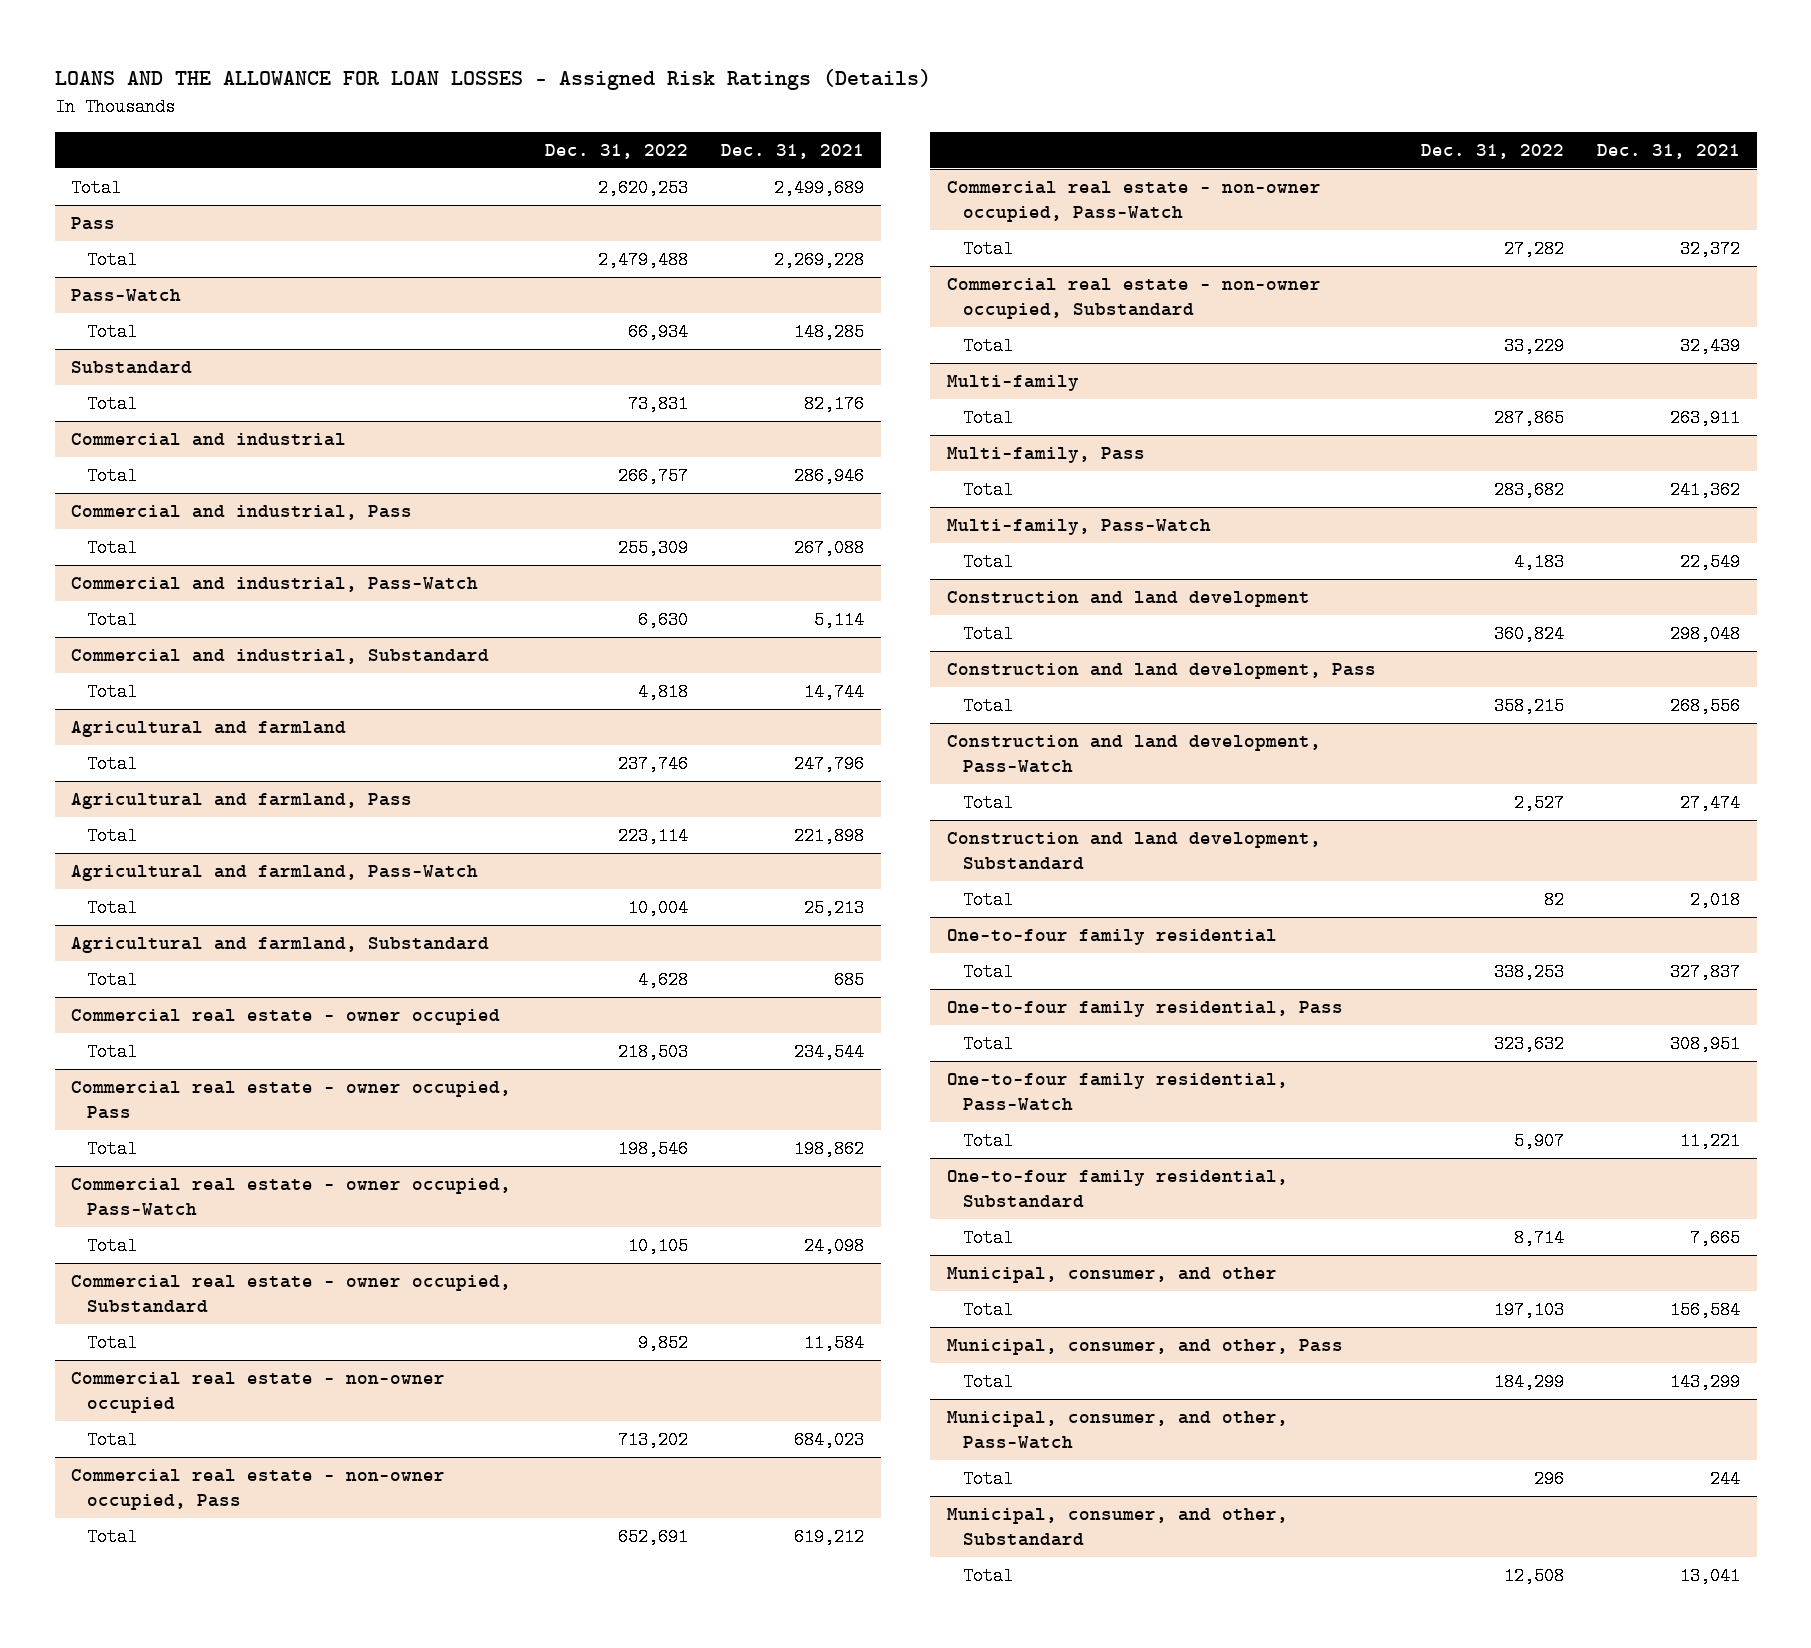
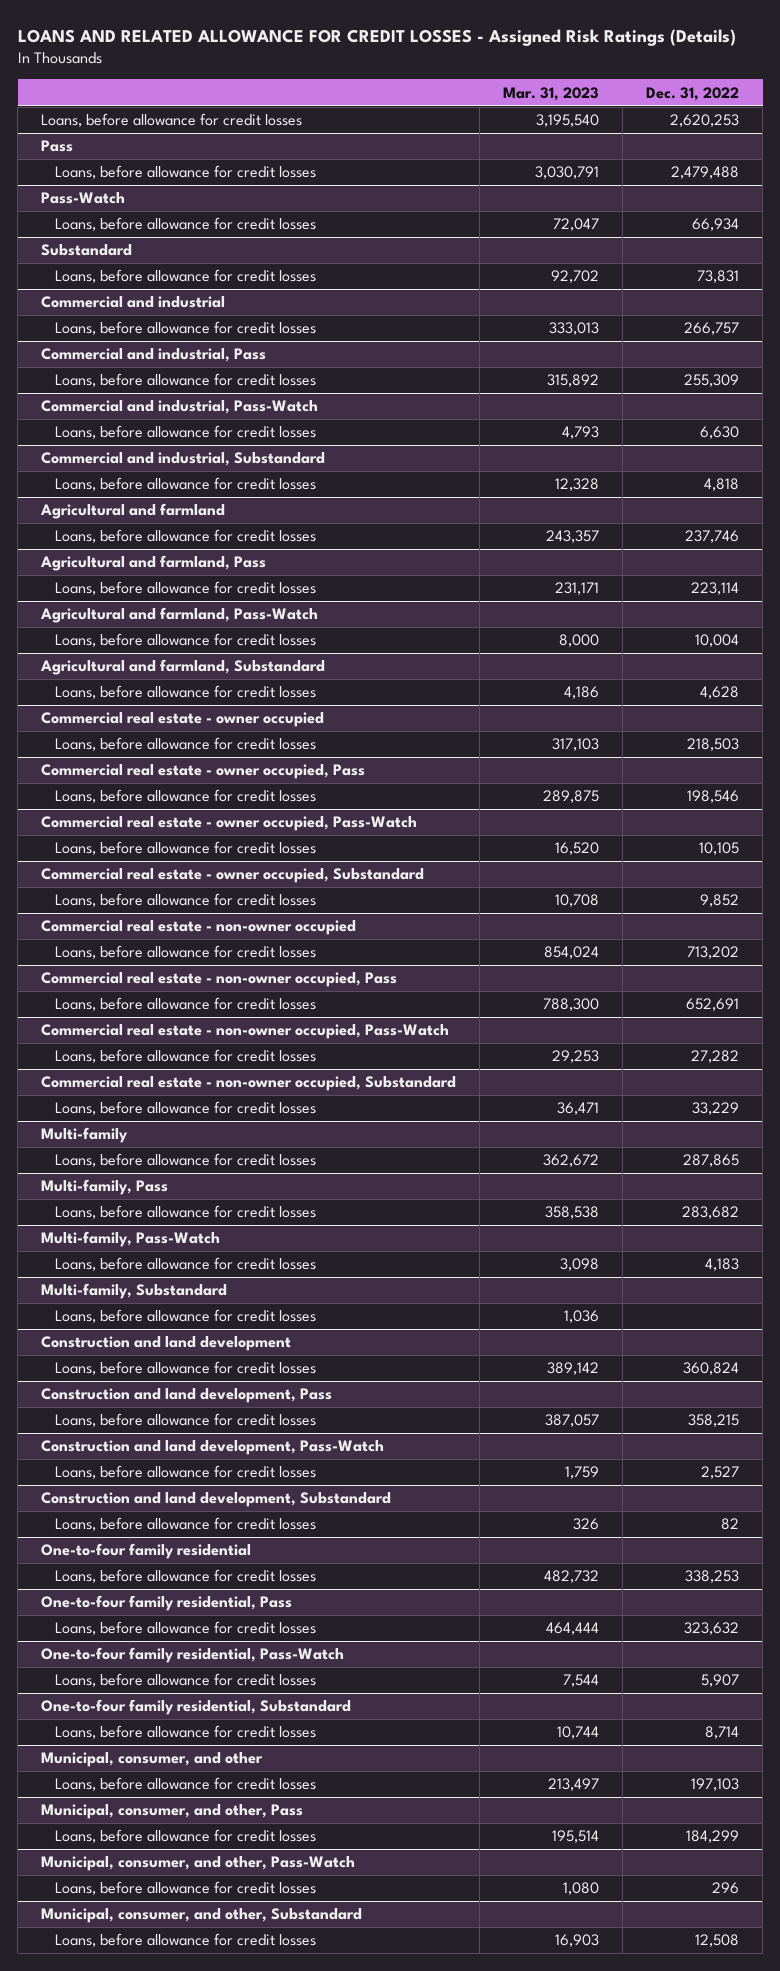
[54,69,931,91] LOANS AND THE ALLOWANCE FOR LOAN LOSSES - Assigned Risk Ratings (Details) -> [17,29,736,47] LOANS AND RELATED ALLOWANCE FOR CREDIT LOSSES - Assigned Risk Ratings (Details)
[721,143,865,159] Dec. 31, 2021 -> none
none -> [503,86,600,101] Mar. 31, 2023
[71,179,122,198] Total -> [41,113,303,128] Loans, before allowance for credit losses
[87,251,138,270] Total -> [54,165,316,180] Loans, before allowance for credit losses
[87,323,138,342] Total -> [54,217,316,232] Loans, before allowance for credit losses
[87,395,138,414] Total -> [54,269,316,284] Loans, before allowance for credit losses
[87,467,138,486] Total -> [54,321,316,336] Loans, before allowance for credit losses
[87,539,138,558] Total -> [54,373,316,388] Loans, before allowance for credit losses
[87,611,138,630] Total -> [54,425,316,440] Loans, before allowance for credit losses
[87,683,138,702] Total -> [54,477,316,492] Loans, before allowance for credit losses
[87,755,138,774] Total -> [54,529,316,544] Loans, before allowance for credit losses
[87,827,138,846] Total -> [54,581,316,596] Loans, before allowance for credit losses
[87,899,138,918] Total -> none
none -> [54,633,316,648] Loans, before allowance for credit losses
[87,971,138,990] Total -> [54,685,316,700] Loans, before allowance for credit losses
[87,1043,138,1062] Total -> [54,737,316,752] Loans, before allowance for credit losses
[87,1140,138,1159] Total -> [54,789,316,804] Loans, before allowance for credit losses
[87,1237,138,1256] Total -> [54,841,316,856] Loans, before allowance for credit losses
[87,1334,138,1353] Total -> [54,893,316,908] Loans, before allowance for credit losses
[87,1431,138,1450] Total -> [54,945,316,960] Loans, before allowance for credit losses
[87,1528,138,1547] Total -> [54,997,316,1012] Loans, before allowance for credit losses
[962,240,1013,259] Total -> [54,1049,316,1064] Loans, before allowance for credit losses
[962,337,1013,356] Total -> [54,1101,316,1116] Loans, before allowance for credit losses
[962,409,1013,428] Total -> [54,1153,316,1168] Loans, before allowance for credit losses
[962,481,1013,500] Total -> [54,1205,316,1220] Loans, before allowance for credit losses
[962,553,1013,572] Total -> [54,1257,316,1272] Loans, before allowance for credit losses
none -> [41,1283,228,1300] Multi-family, Substandard
none -> [54,1309,316,1324] Loans, before allowance for credit losses
[962,625,1013,644] Total -> [54,1361,316,1376] Loans, before allowance for credit losses
[962,697,1013,716] Total -> [54,1413,316,1428] Loans, before allowance for credit losses
[962,794,1013,813] Total -> [54,1465,316,1480] Loans, before allowance for credit losses
[962,891,1013,910] Total -> none
none -> [54,1517,316,1532] Loans, before allowance for credit losses
[962,963,1013,982] Total -> [54,1569,316,1584] Loans, before allowance for credit losses
[962,1035,1013,1054] Total -> [54,1621,316,1636] Loans, before allowance for credit losses
[962,1132,1013,1151] Total -> [54,1673,316,1688] Loans, before allowance for credit losses
[962,1229,1013,1248] Total -> [54,1725,316,1740] Loans, before allowance for credit losses
[962,1301,1013,1320] Total -> [54,1777,316,1792] Loans, before allowance for credit losses
[962,1373,1013,1392] Total -> [54,1829,316,1844] Loans, before allowance for credit losses
[962,1470,1013,1489] Total -> [54,1881,316,1896] Loans, before allowance for credit losses
[962,1567,1013,1586] Total -> [54,1933,316,1948] Loans, before allowance for credit losses

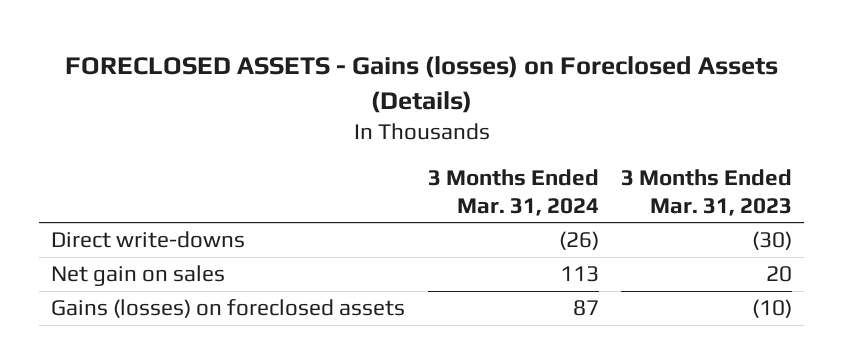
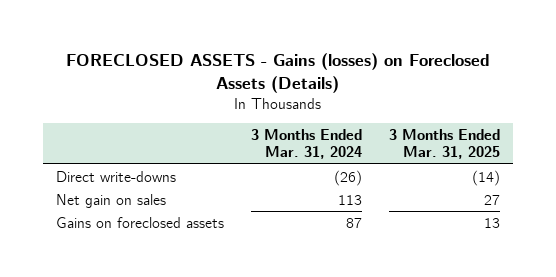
[621,169,793,216] 3 Months Ended Mar. 31, 2023 -> none
none -> [388,129,500,160] 3 Months Ended Mar. 31, 2025
[50,299,405,319] Gains (losses) on foreclosed assets -> [56,216,225,228] Gains on foreclosed assets

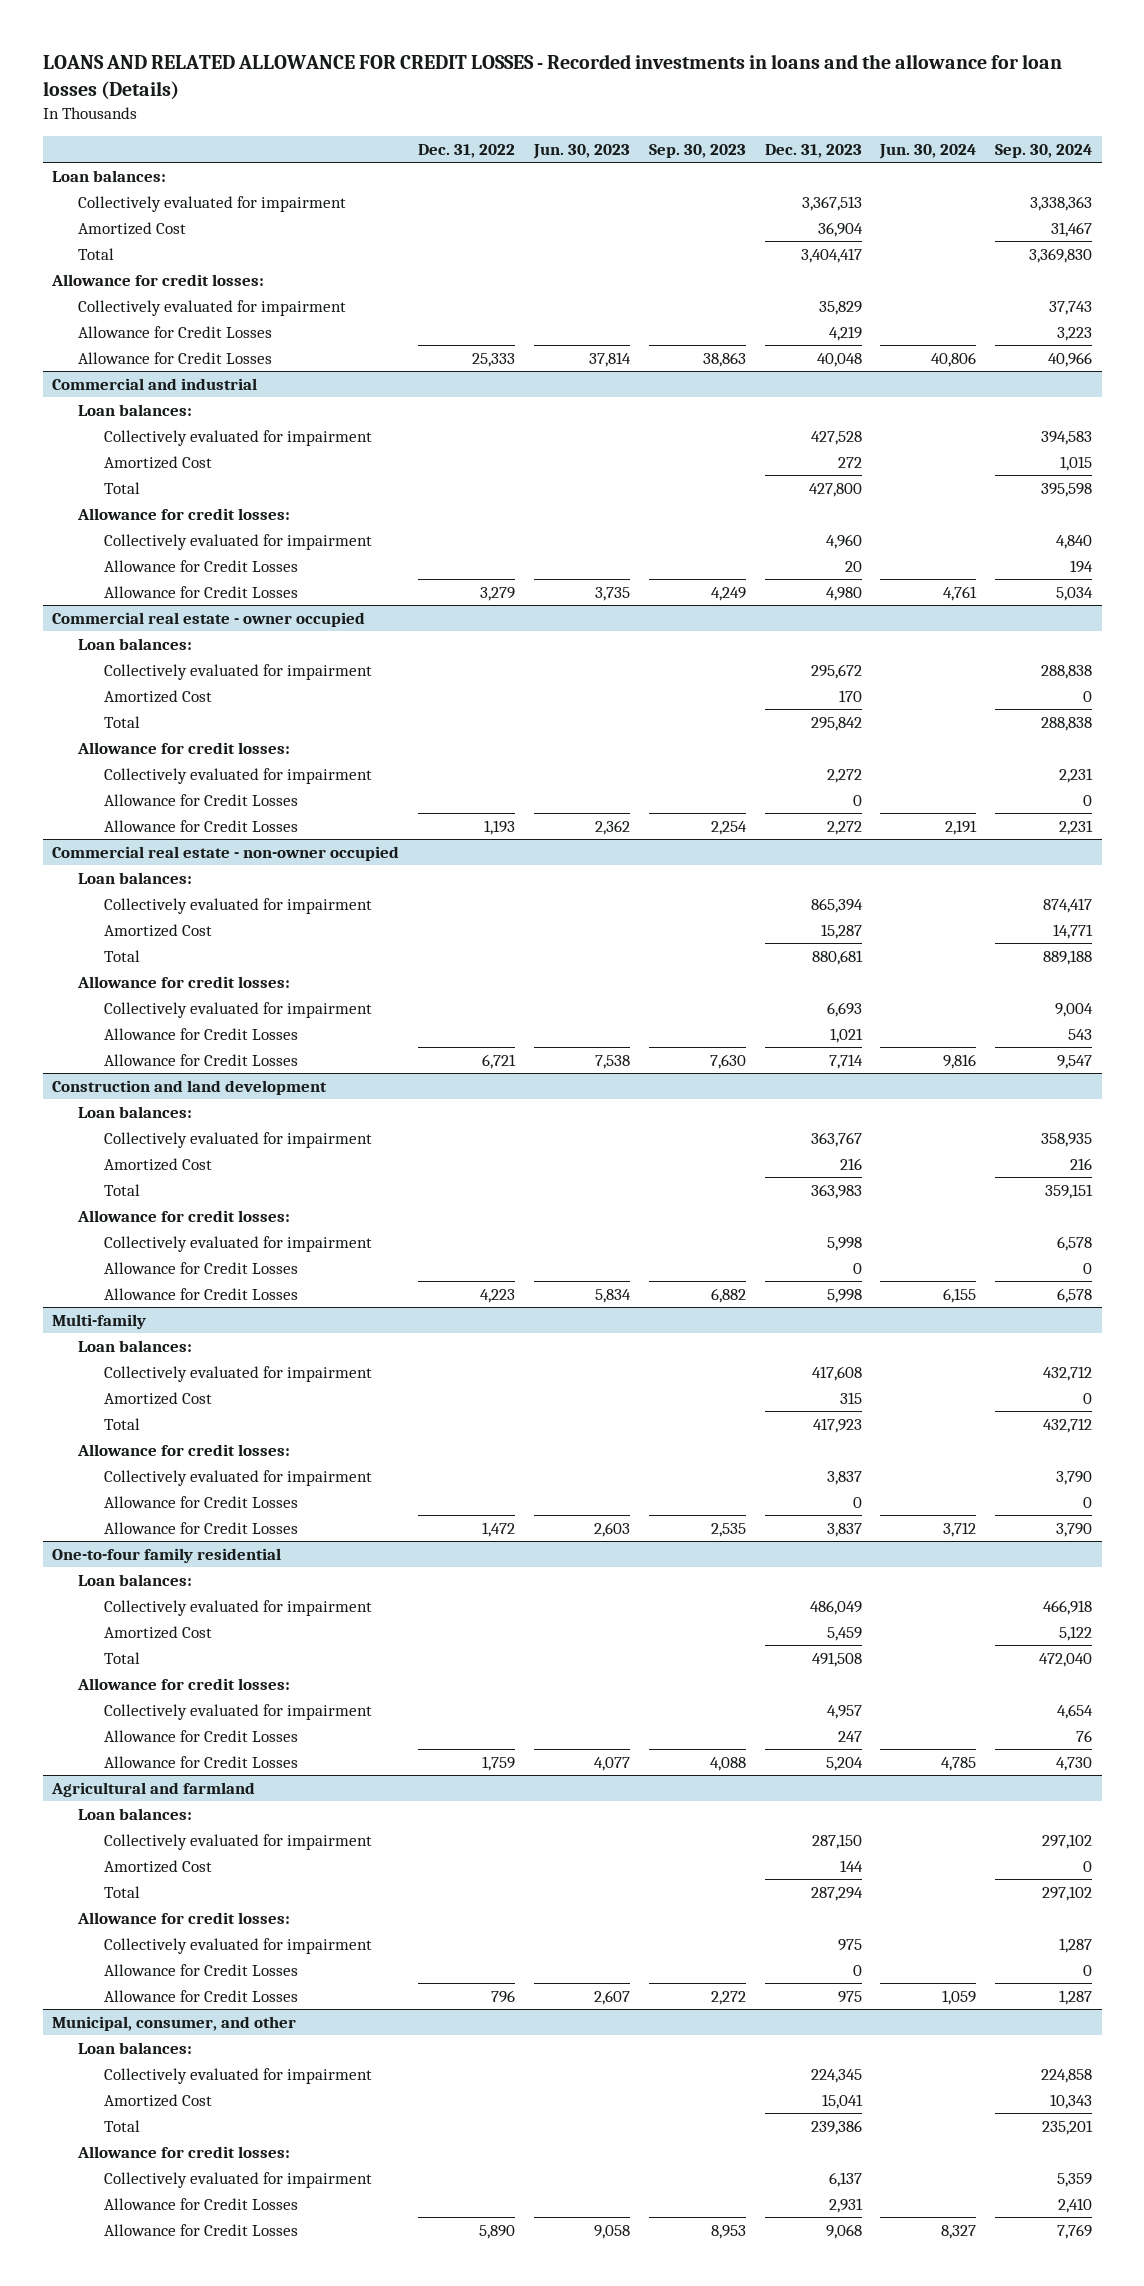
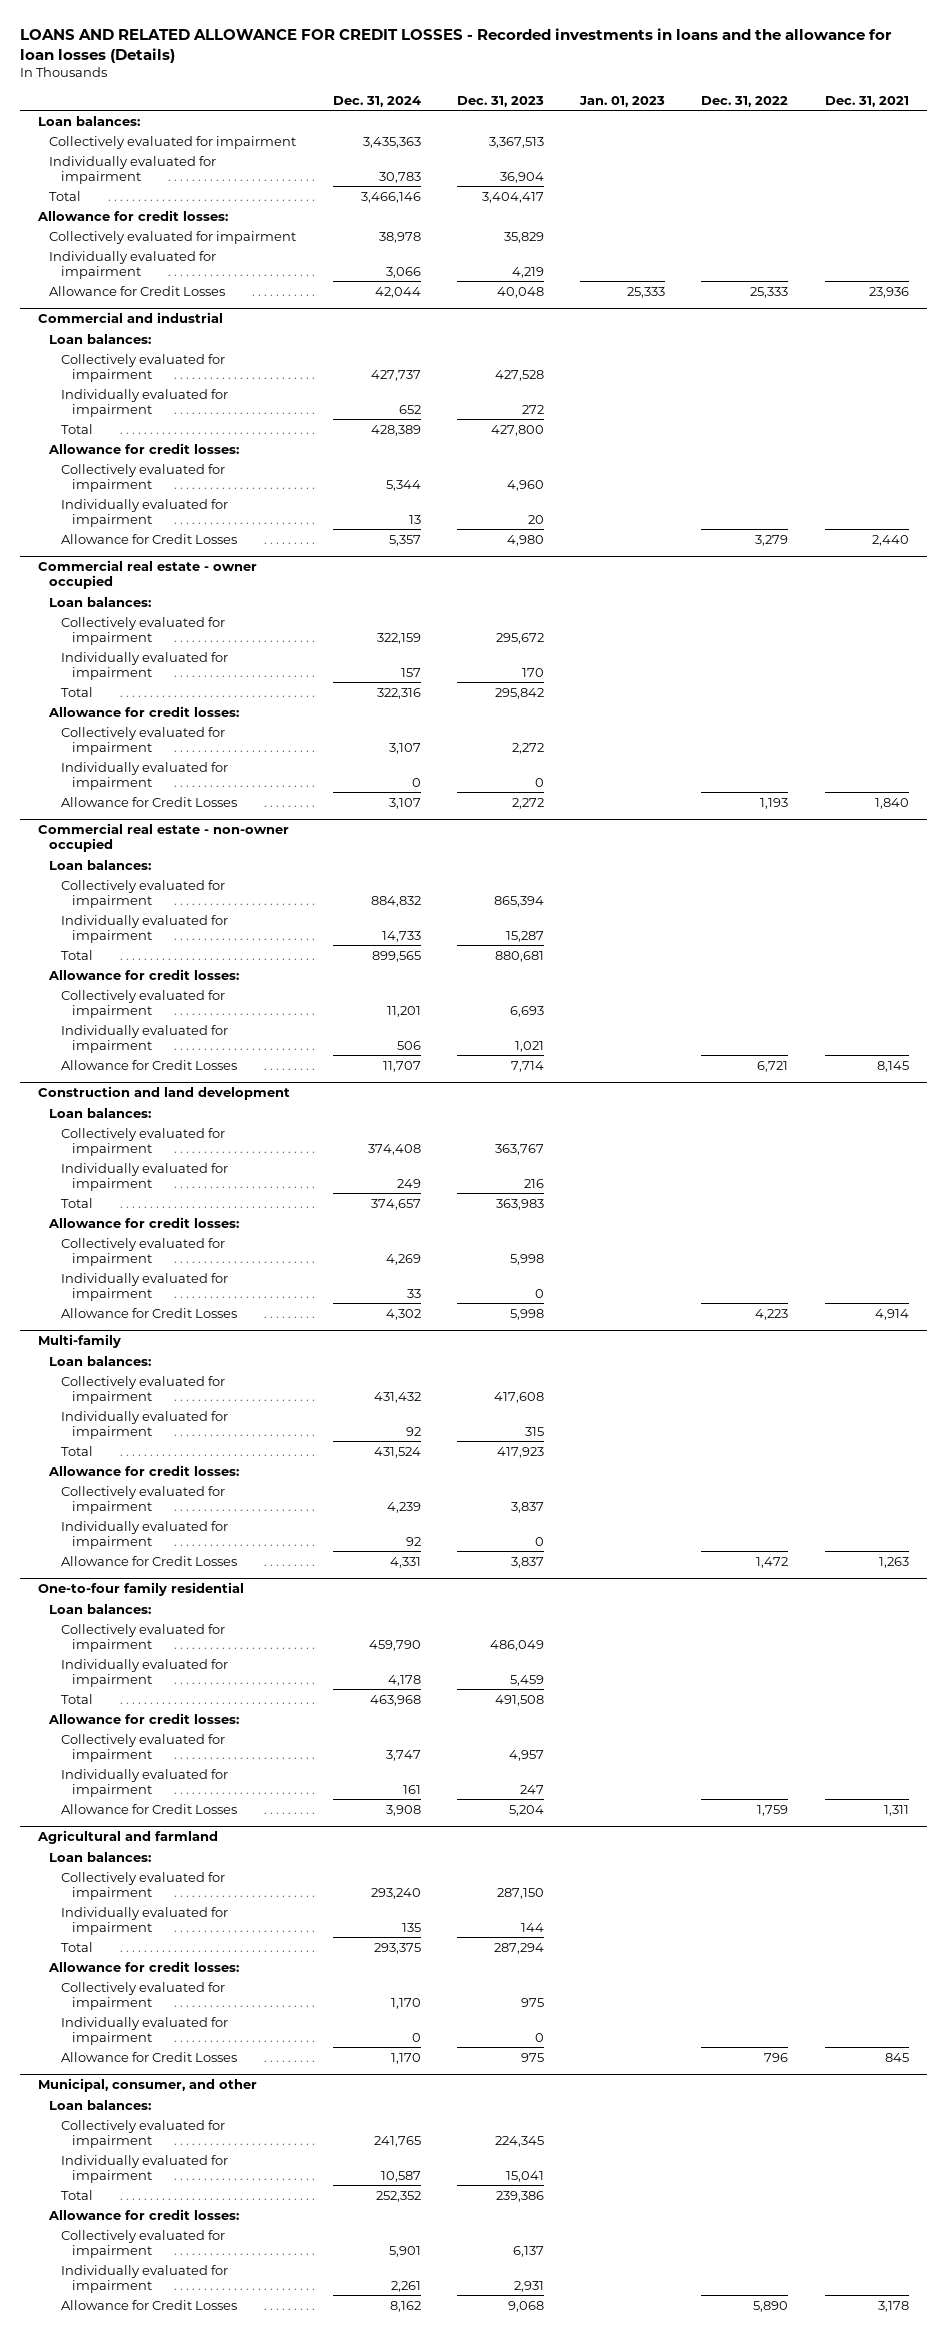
[532,143,630,159] Jun. 30, 2023 -> none
[648,143,746,158] Sep. 30, 2023 -> none
[879,143,977,159] Jun. 30, 2024 -> none
[995,143,1093,158] Sep. 30, 2024 -> none
none -> [332,95,421,107] Dec. 31, 2024
none -> [579,95,666,107] Jan. 01, 2023
none -> [824,95,909,107] Dec. 31, 2021
[78,221,187,235] Amortized Cost -> [49,155,217,184] Individually evaluated for impairment
[78,325,273,338] Allowance for Credit Losses -> [49,250,217,279] Individually evaluated for impairment
[103,455,212,469] Amortized Cost -> [60,388,228,417] Individually evaluated for impairment
[103,559,298,572] Allowance for Credit Losses -> [60,498,228,527] Individually evaluated for impairment
[103,689,212,703] Amortized Cost -> [60,651,228,680] Individually evaluated for impairment
[103,793,298,806] Allowance for Credit Losses -> [60,761,228,790] Individually evaluated for impairment
[103,923,212,937] Amortized Cost -> [60,914,228,943] Individually evaluated for impairment
[103,1027,298,1040] Allowance for Credit Losses -> [60,1024,228,1053] Individually evaluated for impairment
[103,1157,212,1171] Amortized Cost -> [60,1162,228,1191] Individually evaluated for impairment
[103,1261,298,1274] Allowance for Credit Losses -> [60,1272,228,1301] Individually evaluated for impairment
[103,1391,212,1405] Amortized Cost -> [60,1410,228,1439] Individually evaluated for impairment
[103,1495,298,1508] Allowance for Credit Losses -> [60,1520,228,1549] Individually evaluated for impairment
[103,1625,212,1639] Amortized Cost -> [60,1658,228,1687] Individually evaluated for impairment
[103,1729,298,1742] Allowance for Credit Losses -> [60,1768,228,1797] Individually evaluated for impairment
[103,1859,212,1873] Amortized Cost -> [60,1906,228,1935] Individually evaluated for impairment
[103,1963,298,1976] Allowance for Credit Losses -> [60,2016,228,2045] Individually evaluated for impairment
[103,2093,212,2107] Amortized Cost -> [60,2154,228,2183] Individually evaluated for impairment
[103,2197,298,2210] Allowance for Credit Losses -> [60,2264,228,2293] Individually evaluated for impairment

